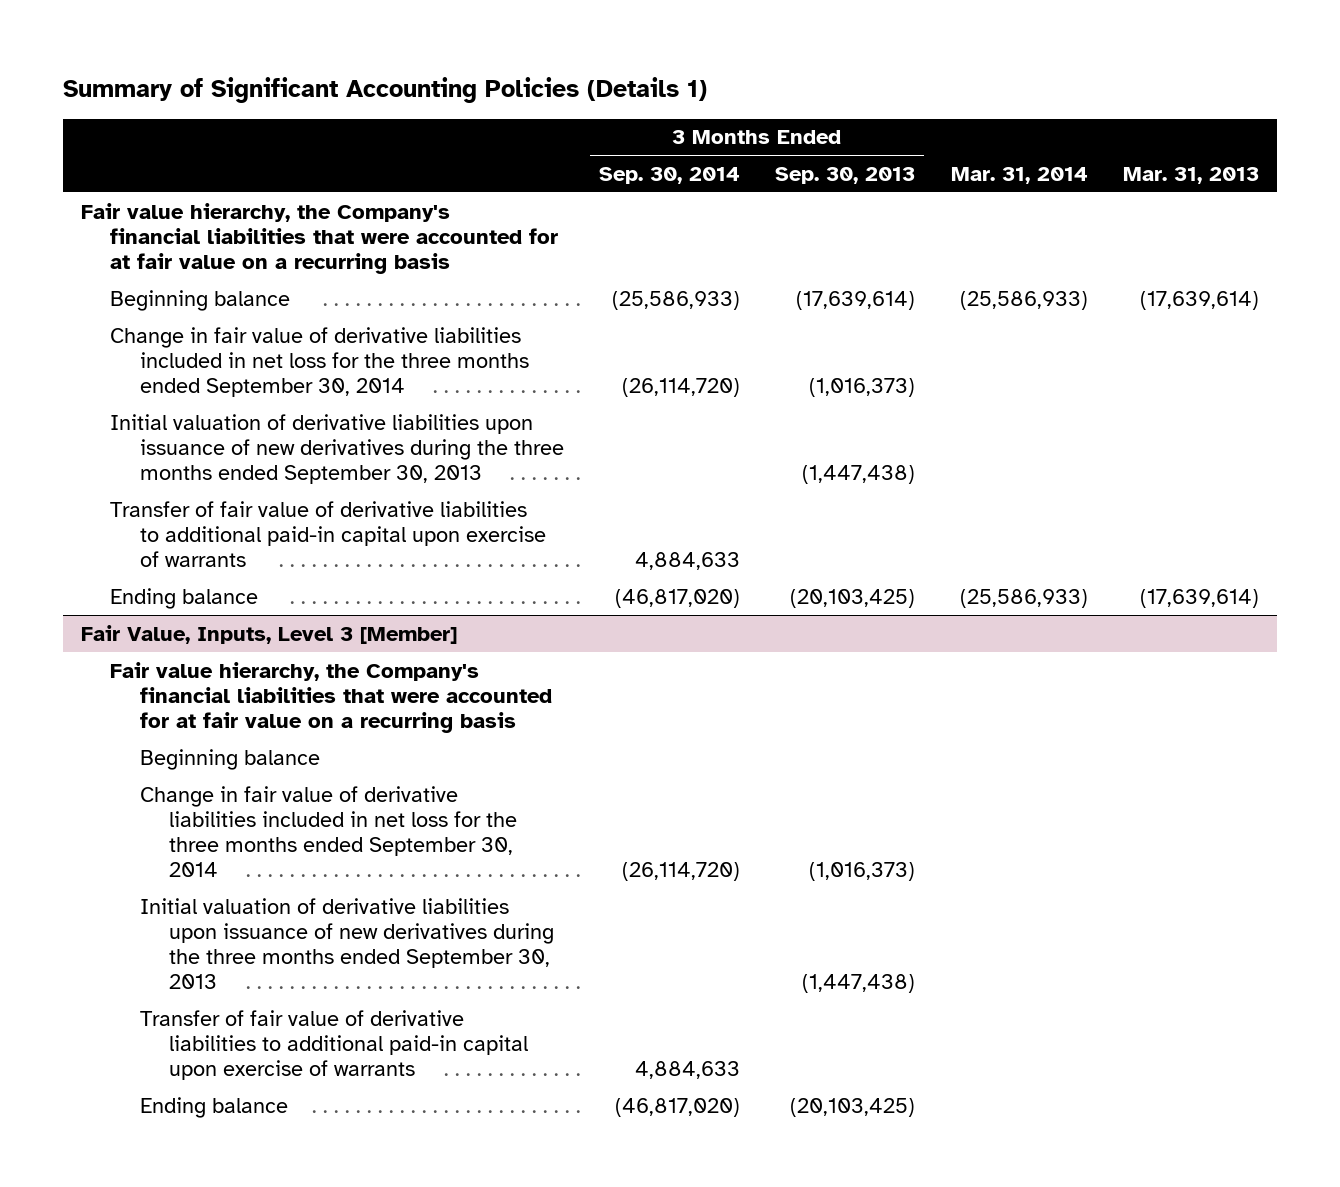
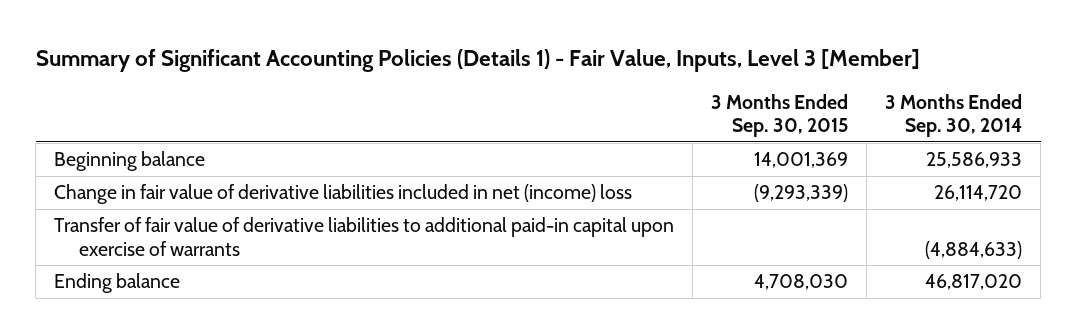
[63,77,708,104] Summary of Significant Accounting Policies (Details 1) -> [35,49,920,73] Summary of Significant Accounting Policies (Details 1) - Fair Value, Inputs, Level 3 [Member]
[775,166,916,184] Sep. 30, 2013 -> none
[950,166,1088,184] Mar. 31, 2014 -> none
[1122,166,1259,184] Mar. 31, 2013 -> none
none -> [711,93,849,138] 3 Months Ended Sep. 30, 2015
[81,202,559,274] Fair value hierarchy, the Company's financial liabilities that were accounted for at fair value on a recurring basis -> none
[110,413,564,484] Initial valuation of derivative liabilities upon issuance of new derivatives during the three months ended September 30, 2013 -> none
[81,624,458,644] Fair Value, Inputs, Level 3 [Member] -> none
[110,661,552,733] Fair value hierarchy, the Company's financial liabilities that were accounted for at fair value on a recurring basis -> none
[139,748,320,770] Beginning balance -> none
[139,785,517,877] Change in fair value of derivative liabilities included in net loss for the three months ended September 30, 2014 -> none
[139,897,554,989] Initial valuation of derivative liabilities upon issuance of new derivatives during the three months ended September 30, 2013 -> none
[139,1009,528,1080] Transfer of fair value of derivative liabilities to additional paid-in capital upon exercise of warrants -> none
[139,1096,288,1118] Ending balance -> none
[611,290,740,310] (25,586,933) -> [926,152,1023,169] 25,586,933
[110,326,529,397] Change in fair value of derivative liabilities included in net loss for the three months ended September 30, 2014 -> [54,184,633,205] Change in fair value of derivative liabilities included in net (income) loss
[621,377,740,397] (26,114,720) -> [934,185,1023,202] 26,114,720
[634,551,740,570] 4,884,633 -> [925,240,1023,259] (4,884,633)
[614,588,740,608] (46,817,020) -> [925,274,1023,291] 46,817,020

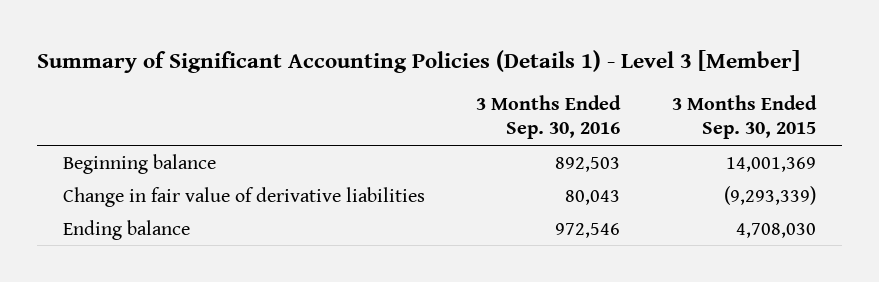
[35,49,920,73] Summary of Significant Accounting Policies (Details 1) - Fair Value, Inputs, Level 3 [Member] -> [37,49,801,73] Summary of Significant Accounting Policies (Details 1) - Level 3 [Member]
[885,93,1023,138] 3 Months Ended Sep. 30, 2014 -> none
none -> [476,95,622,140] 3 Months Ended Sep. 30, 2016
[54,217,675,256] Transfer of fair value of derivative liabilities to additional paid-in capital upon exercise of warrants -> none
[54,184,633,205] Change in fair value of derivative liabilities included in net (income) loss -> [62,186,425,207] Change in fair value of derivative liabilities

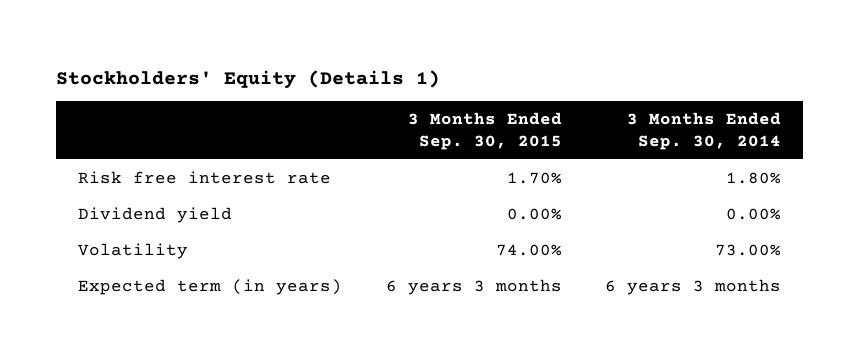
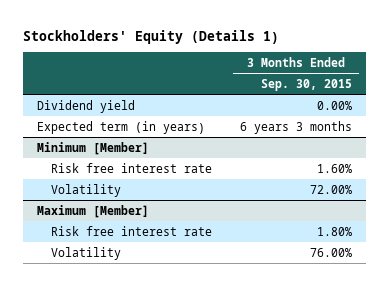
[627,112,782,150] 3 Months Ended Sep. 30, 2014 -> none
[78,170,332,184] Risk free interest rate -> none
[78,242,189,259] Volatility -> none
none -> [37,141,150,155] Minimum [Member]
none -> [50,162,212,173] Risk free interest rate
none -> [50,183,121,197] Volatility
none -> [37,204,150,218] Maximum [Member]
none -> [50,225,212,236] Risk free interest rate
none -> [50,246,121,260] Volatility

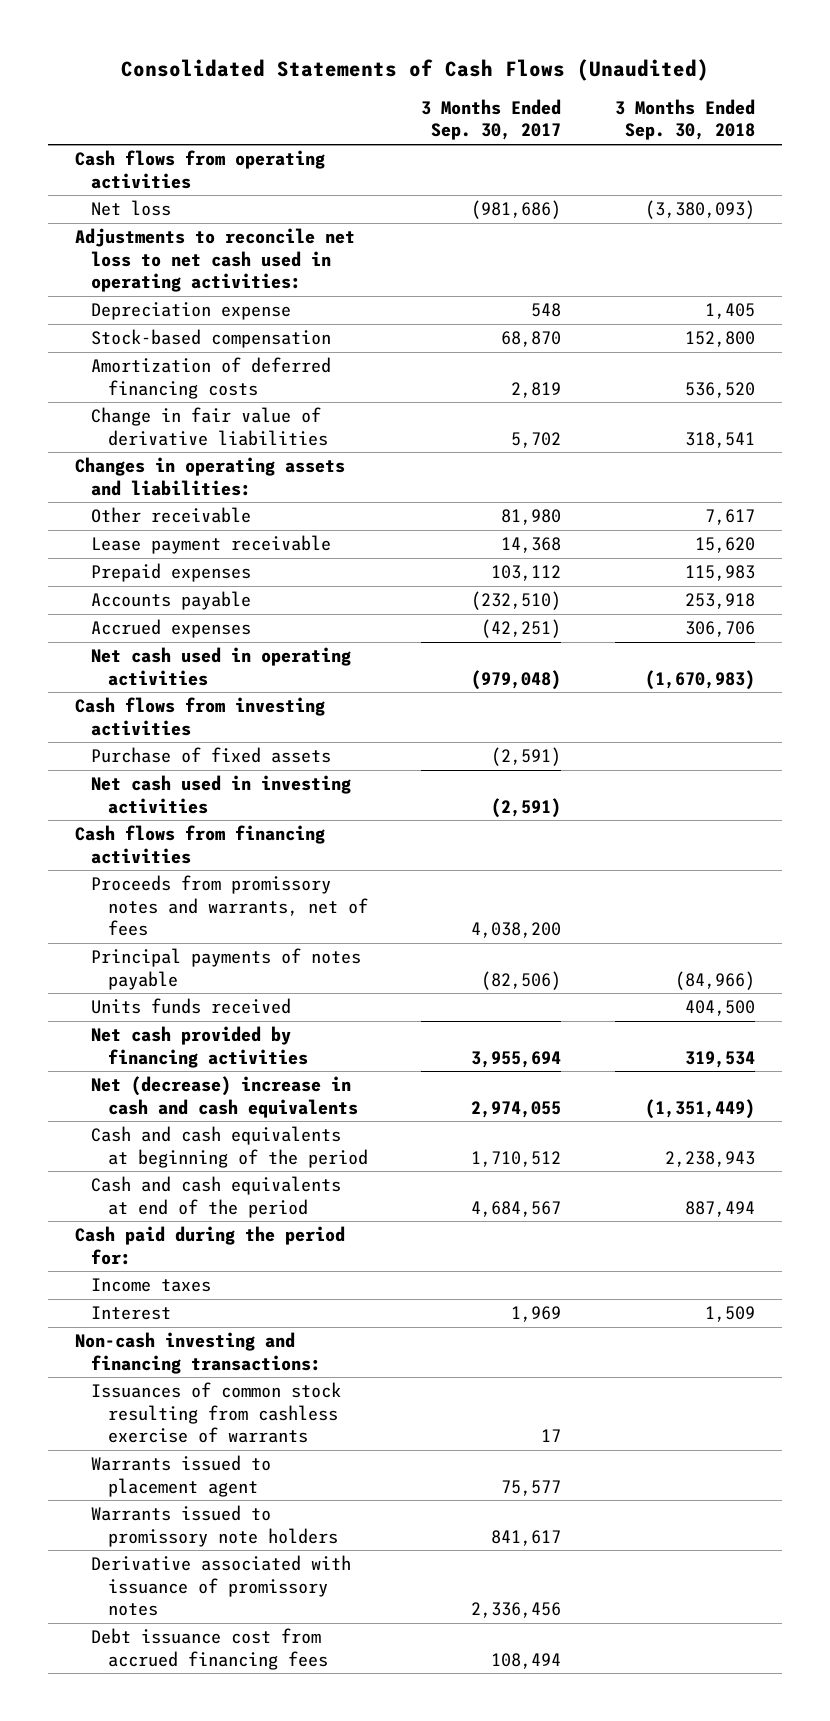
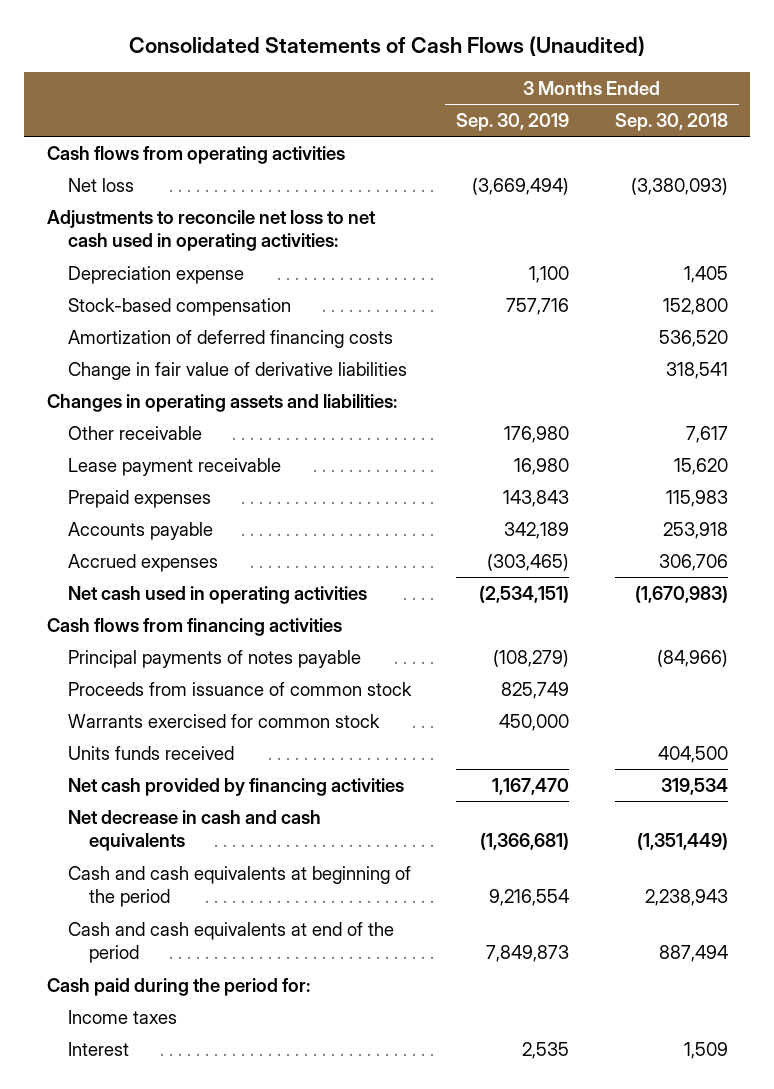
[421,99,562,141] 3 Months Ended Sep. 30, 2017 -> none
none -> [456,112,570,131] Sep. 30, 2019
[75,697,326,736] Cash flows from investing activities -> none
[91,747,332,764] Purchase of fixed assets -> none
[91,775,352,814] Net cash used in investing activities -> none
[91,875,368,936] Proceeds from promissory notes and warrants, net of fees -> none
none -> [67,681,412,696] Proceeds from issuance of common stock
none -> [67,713,380,728] Warrants exercised for common stock
[91,1076,358,1118] Net (decrease) increase in cash and cash equivalents -> [67,809,321,852] Net decrease in cash and cash equivalents
[75,1332,322,1374] Non-cash investing and financing transactions: -> none
[91,1382,342,1443] Issuances of common stock resulting from cashless exercise of warrants -> none
[91,1455,272,1497] Warrants issued to placement agent -> none
[91,1505,338,1547] Warrants issued to promissory note holders -> none
[91,1555,352,1616] Derivative associated with issuance of promissory notes -> none
[91,1628,328,1670] Debt issuance cost from accrued financing fees -> none

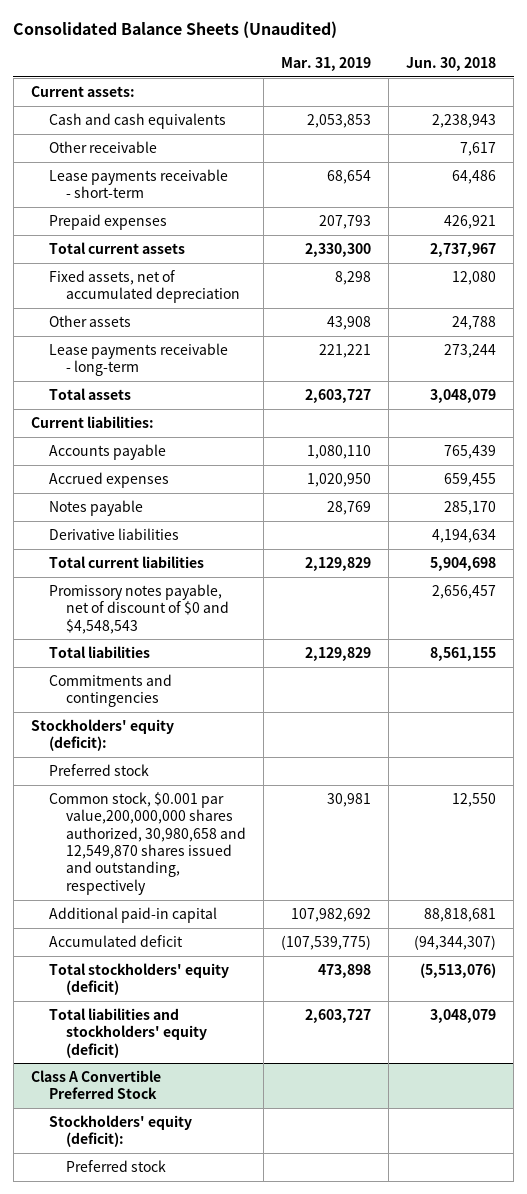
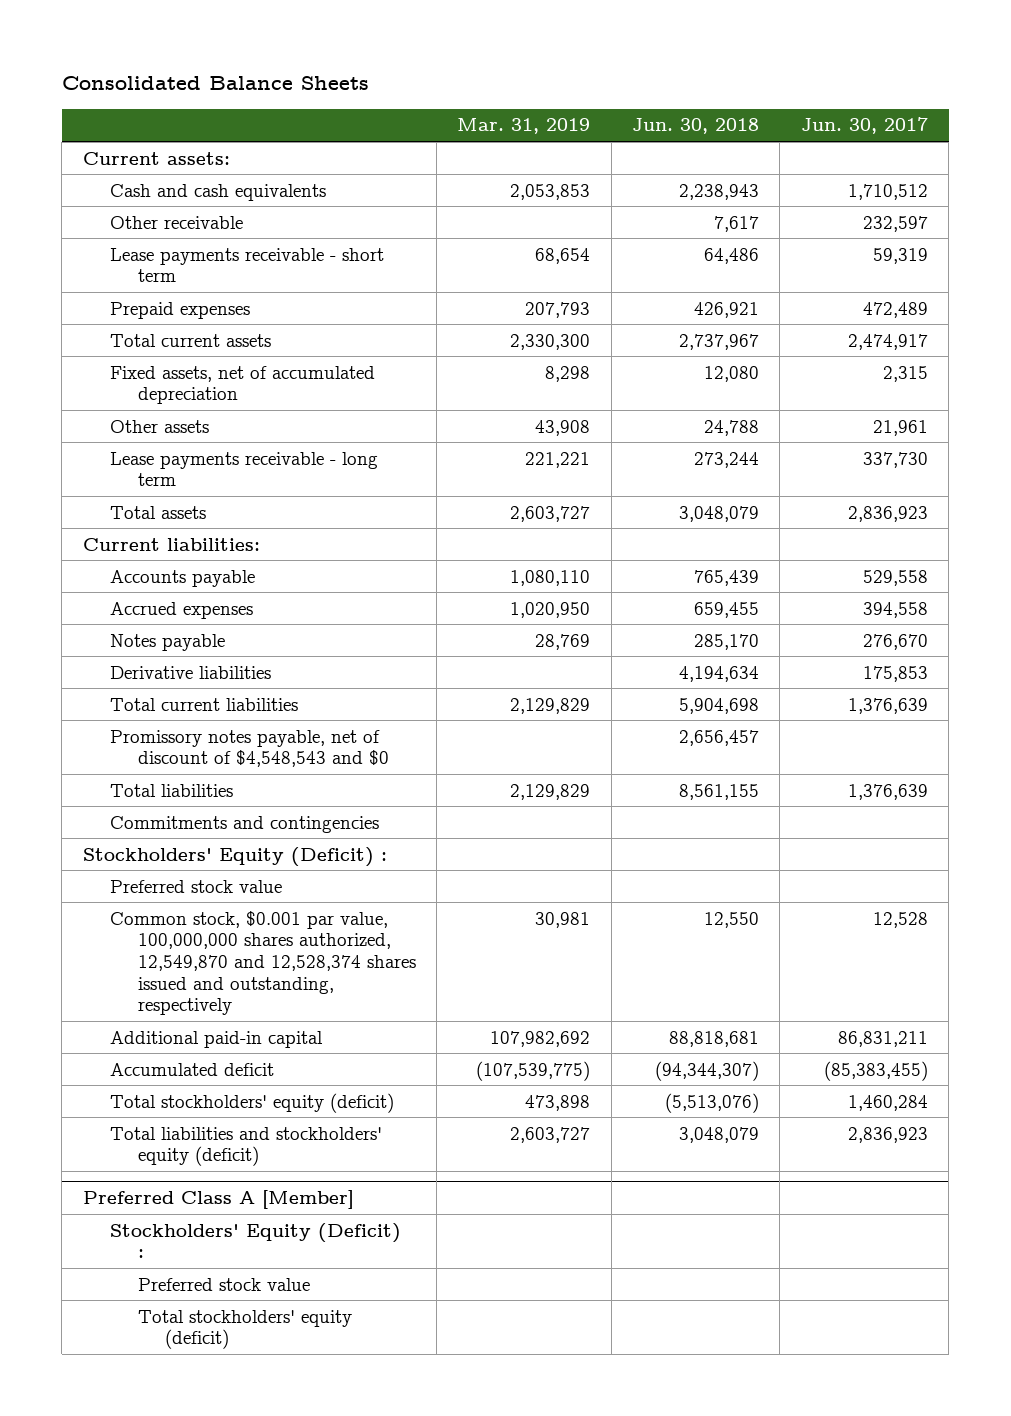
[13,21,338,39] Consolidated Balance Sheets (Unaudited) -> [61,76,369,91] Consolidated Balance Sheets
none -> [800,117,928,135] Jun. 30, 2017
[48,169,228,199] Lease payments receivable - short-term -> [110,247,385,283] Lease payments receivable - short term
[48,343,228,377] Lease payments receivable - long-term -> [110,451,379,487] Lease payments receivable - long term
[48,584,230,634] Promissory notes payable, net of discount of $0 and $4,548,543 -> [110,729,389,768] Promissory notes payable, net of discount of $4,548,543 and $0
[30,719,174,752] Stockholders' equity (deficit): -> [82,846,387,867] Stockholders' Equity (Deficit) :
[48,764,149,777] Preferred stock -> [110,879,283,893] Preferred stock value
[48,792,247,895] Common stock, $0.001 par value,200,000,000 shares authorized, 30,980,658 and 12,549,870 shares issued and outstanding, respectively -> [110,910,416,1016] Common stock, $0.001 par value, 100,000,000 shares authorized, 12,549,870 and 12,528,374 shares issued and outstanding, respectively
[30,1070,161,1100] Class A Convertible Preferred Stock -> [82,1190,354,1210] Preferred Class A [Member]
[48,1115,192,1148] Stockholders' equity (deficit): -> [110,1222,402,1259] Stockholders' Equity (Deficit) :
[66,1160,167,1173] Preferred stock -> [137,1277,310,1291] Preferred stock value
none -> [137,1309,352,1350] Total stockholders' equity (deficit)

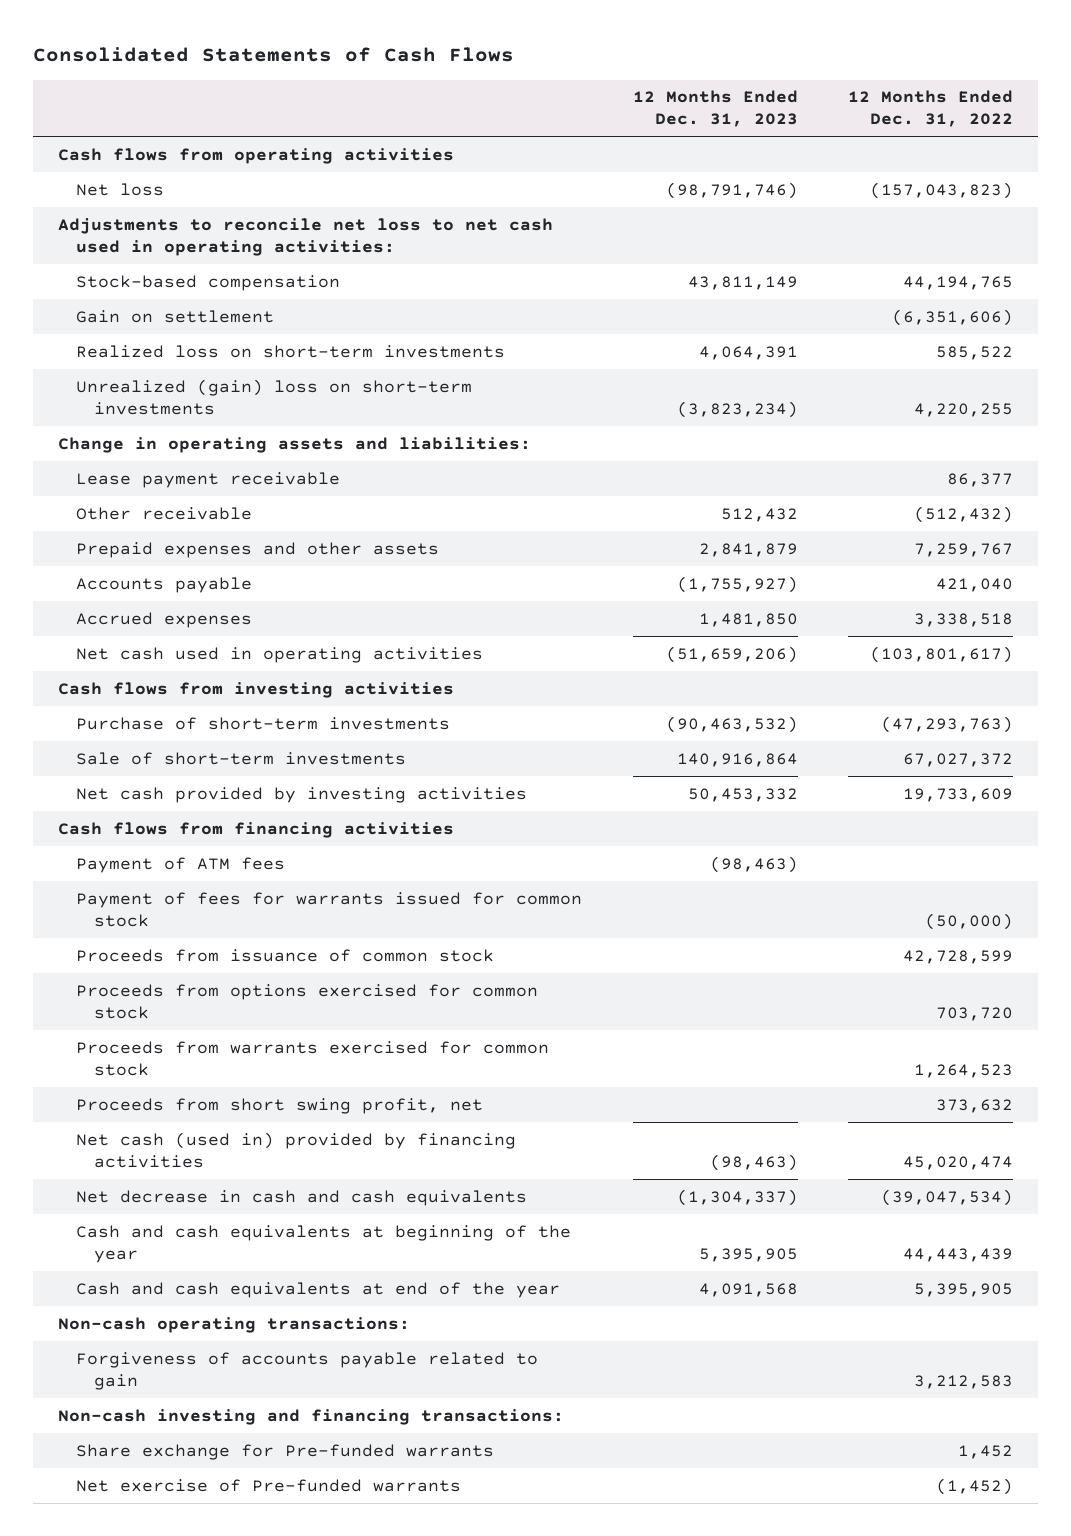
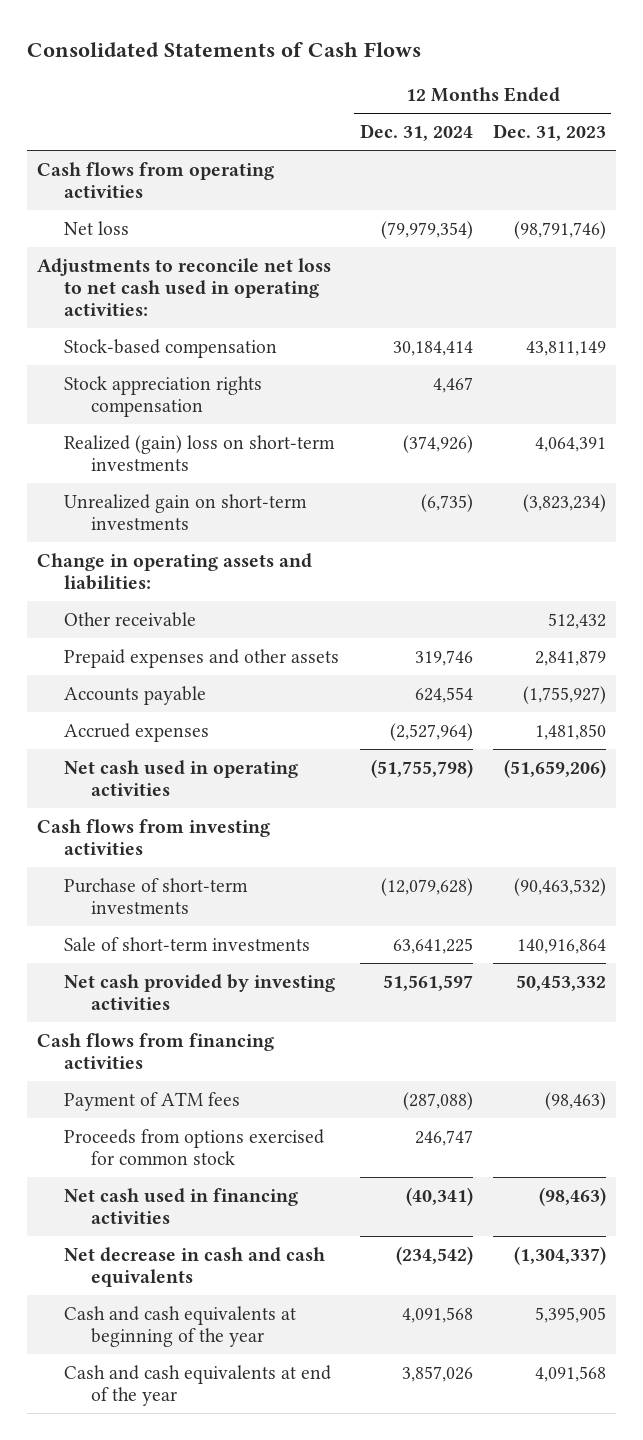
[848,90,1014,128] 12 Months Ended Dec. 31, 2022 -> none
none -> [359,124,473,142] Dec. 31, 2024
[76,309,275,323] Gain on settlement -> none
none -> [64,375,263,417] Stock appreciation rights compensation
[76,344,506,358] Realized loss on short-term investments -> [64,434,336,471] Realized (gain) loss on short-term investments
[76,378,473,415] Unrealized (gain) loss on short-term investments -> [64,493,308,530] Unrealized gain on short-term investments
[76,471,341,488] Lease payment receivable -> none
[76,891,583,927] Payment of fees for warrants issued for common stock -> none
[76,948,495,962] Proceeds from issuance of common stock -> none
[76,1040,550,1076] Proceeds from warrants exercised for common stock -> none
[76,1097,484,1114] Proceeds from short swing profit, net -> none
[76,1131,517,1168] Net cash (used in) provided by financing activities -> [64,1187,299,1224] Net cash used in financing activities
[58,1316,411,1333] Non-cash operating transactions: -> none
[76,1351,539,1390] Forgiveness of accounts payable related to gain -> none
[58,1408,565,1425] Non-cash investing and financing transactions: -> none
[76,1443,495,1460] Share exchange for Pre-funded warrants -> none
[76,1478,462,1492] Net exercise of Pre-funded warrants -> none

